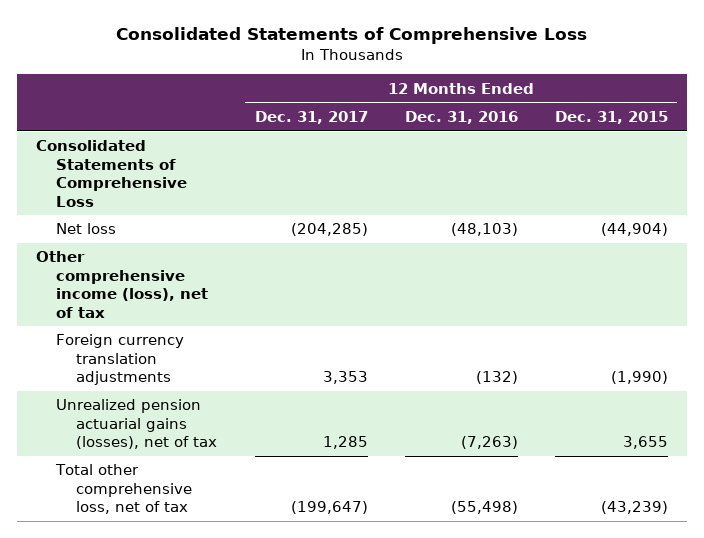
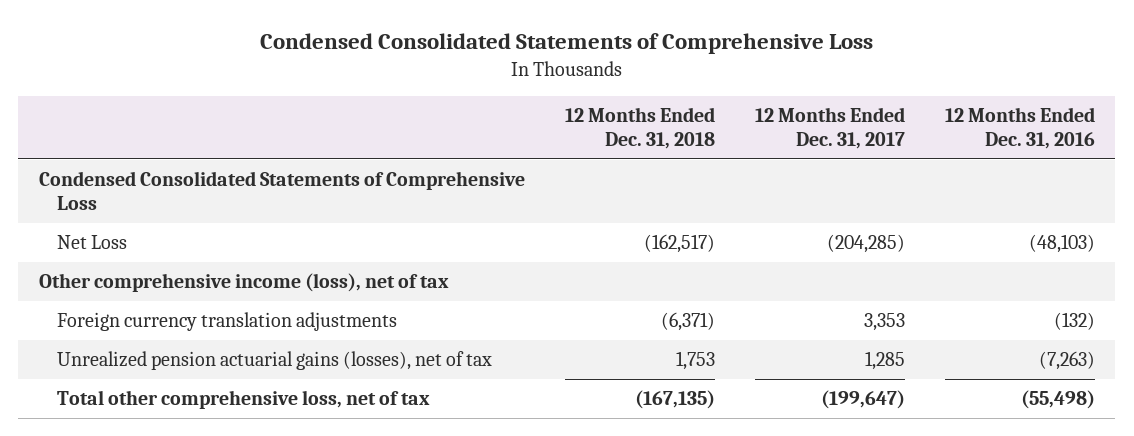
[116,26,588,44] Consolidated Statements of Comprehensive Loss -> [259,33,873,55] Condensed Consolidated Statements of Comprehensive Loss
[555,110,669,124] Dec. 31, 2015 -> none
none -> [564,107,715,149] 12 Months Ended Dec. 31, 2018
[36,140,188,207] Consolidated Statements of Comprehensive Loss -> [38,171,525,210] Condensed Consolidated Statements of Comprehensive Loss
[56,223,117,235] Net loss -> [57,235,128,250] Net Loss

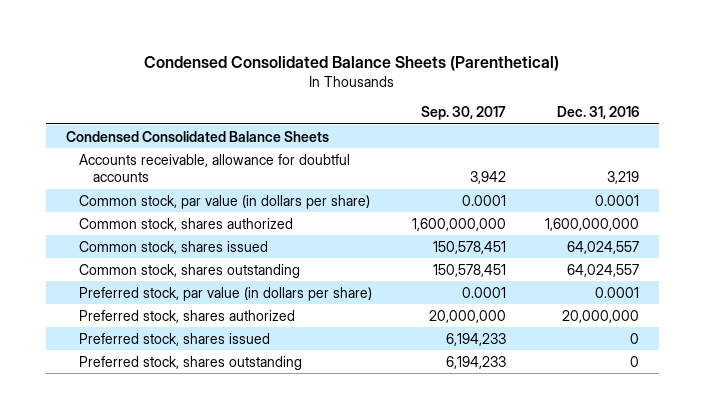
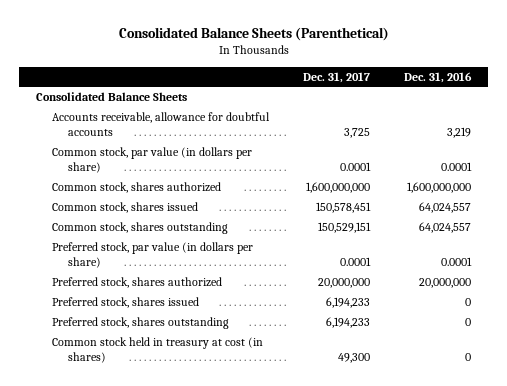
[144,55,560,71] Condensed Consolidated Balance Sheets (Parenthetical) -> [118,27,389,42] Consolidated Balance Sheets (Parenthetical)
[420,106,506,121] Sep. 30, 2017 -> none
none -> [303,71,371,83] Dec. 31, 2017
[65,130,329,142] Condensed Consolidated Balance Sheets -> [36,91,188,101] Consolidated Balance Sheets
none -> [52,336,264,364] Common stock held in treasury at cost (in shares)

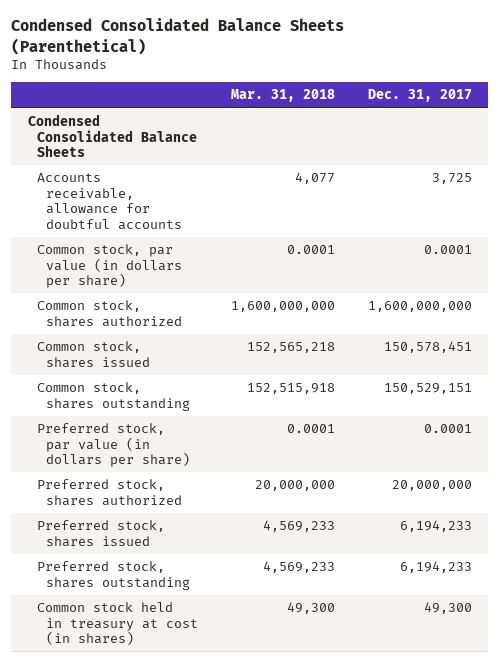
[118,27,389,42] Consolidated Balance Sheets (Parenthetical) -> [11,18,345,55] Condensed Consolidated Balance Sheets (Parenthetical)
[404,71,473,83] Dec. 31, 2016 -> none
none -> [230,89,335,103] Mar. 31, 2018
[36,91,188,101] Consolidated Balance Sheets -> [27,114,197,158] Condensed Consolidated Balance Sheets

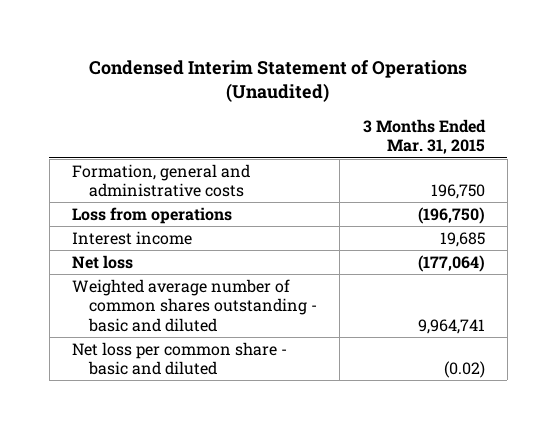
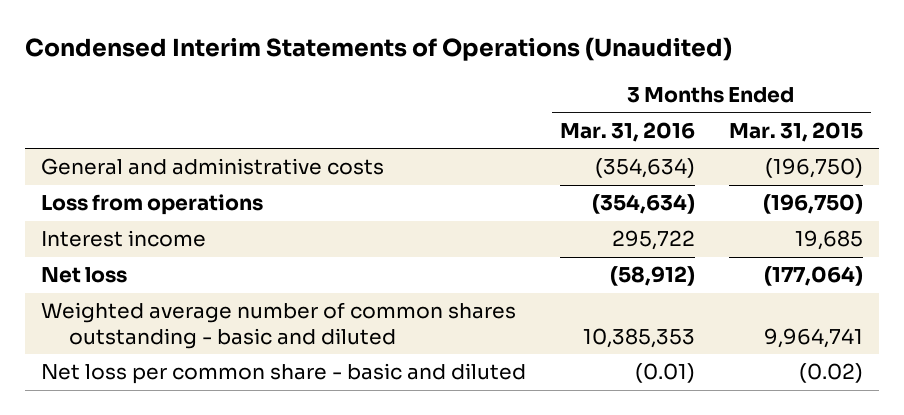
[89,59,468,103] Condensed Interim Statement of Operations (Unaudited) -> [24,37,732,62] Condensed Interim Statements of Operations (Unaudited)
none -> [559,121,695,142] Mar. 31, 2016
[72,163,251,198] Formation, general and administrative costs -> [41,158,385,176] General and administrative costs
[430,184,485,200] 196,750 -> [764,158,863,179] (196,750)

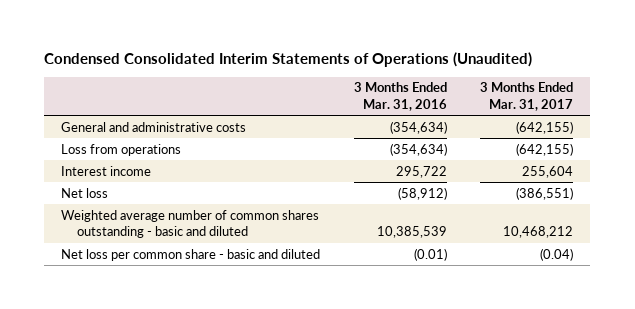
[24,37,732,62] Condensed Interim Statements of Operations (Unaudited) -> [44,52,533,68] Condensed Consolidated Interim Statements of Operations (Unaudited)
[728,121,863,142] Mar. 31, 2015 -> none
none -> [480,82,574,111] 3 Months Ended Mar. 31, 2017
[582,328,695,349] 10,385,353 -> [376,226,447,239] 10,385,539

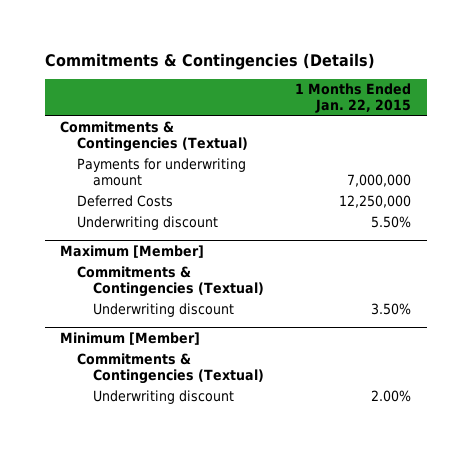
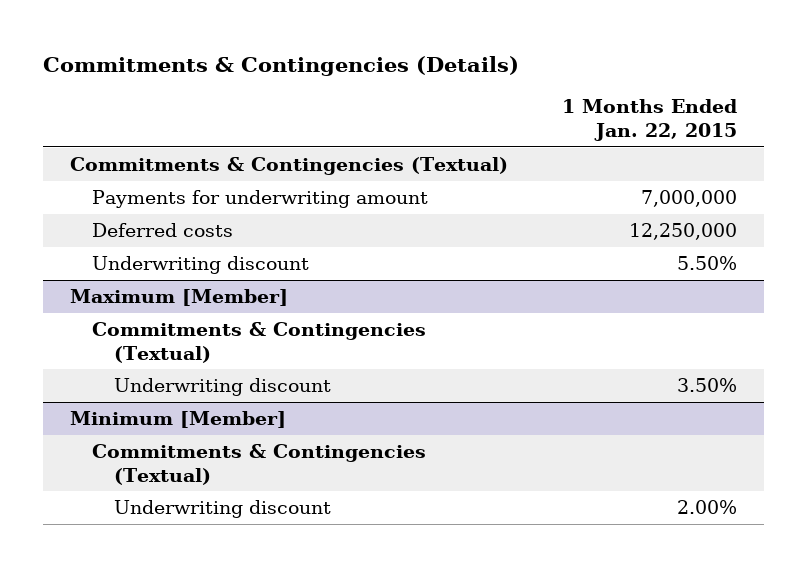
[76,195,173,208] Deferred Costs -> [92,223,234,238] Deferred costs

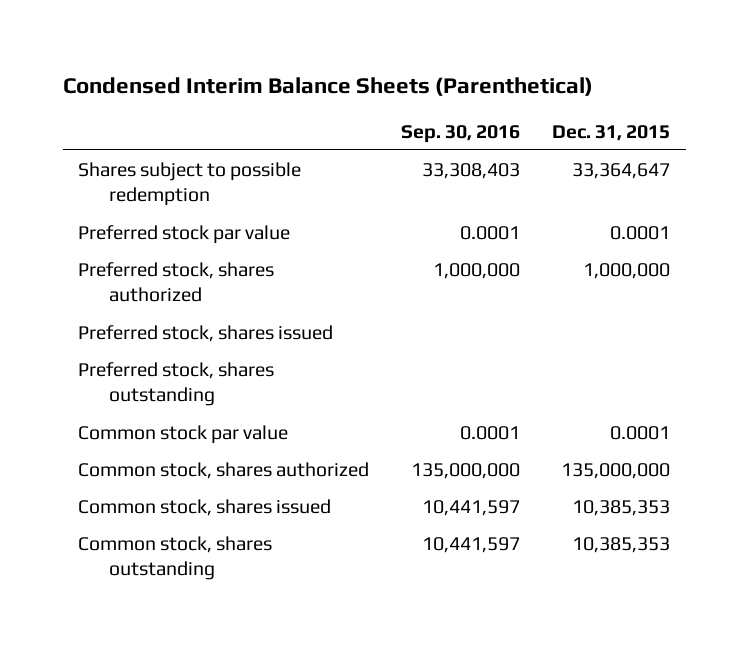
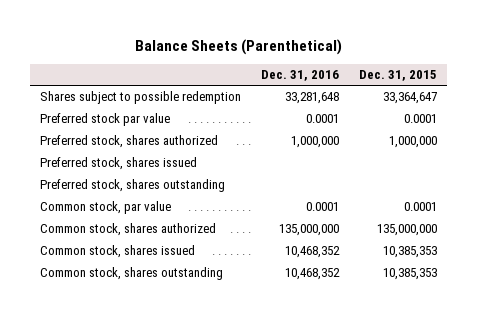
[62,77,593,97] Condensed Interim Balance Sheets (Parenthetical) -> [134,38,342,55] Balance Sheets (Parenthetical)
[401,124,521,143] Sep. 30, 2016 -> none
none -> [261,70,340,82] Dec. 31, 2016
[78,424,289,444] Common stock par value -> [40,201,172,215] Common stock, par value

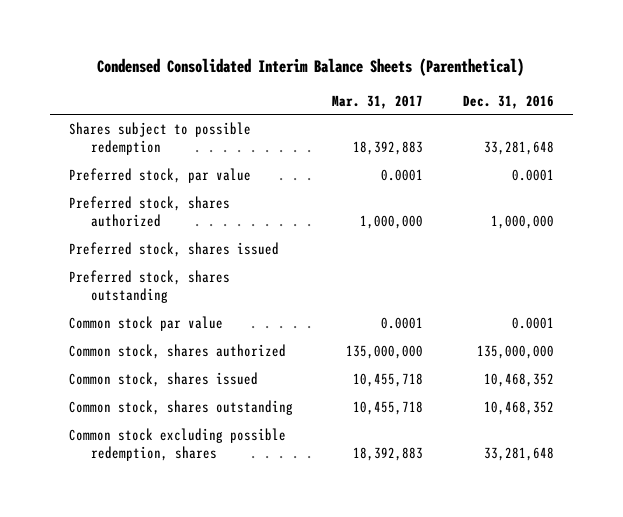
[134,38,342,55] Balance Sheets (Parenthetical) -> [97,58,525,77] Condensed Consolidated Interim Balance Sheets (Parenthetical)
[359,70,438,82] Dec. 31, 2015 -> none
none -> [332,94,424,109] Mar. 31, 2017
[40,113,171,127] Preferred stock par value -> [69,167,252,183] Preferred stock, par value
[40,201,172,215] Common stock, par value -> [69,315,224,331] Common stock par value
none -> [69,427,287,462] Common stock excluding possible redemption, shares

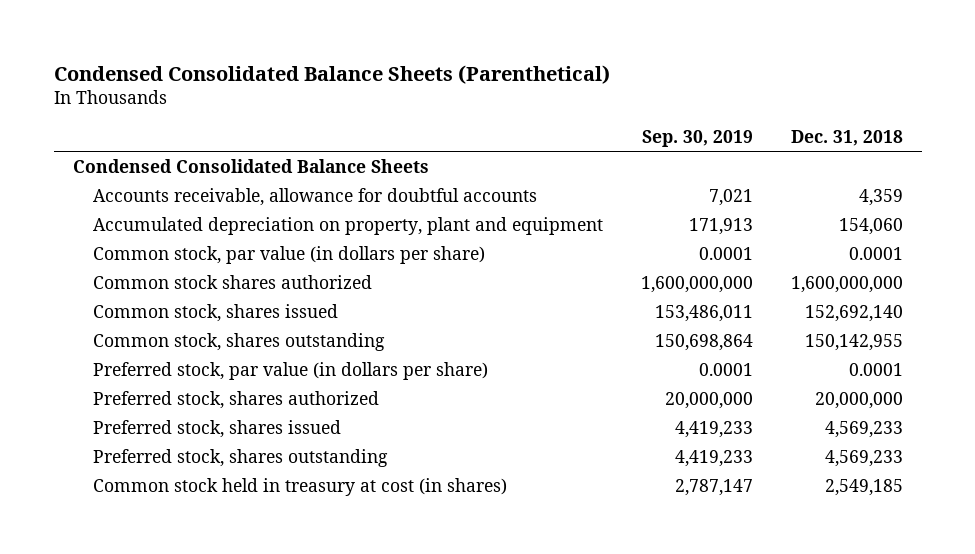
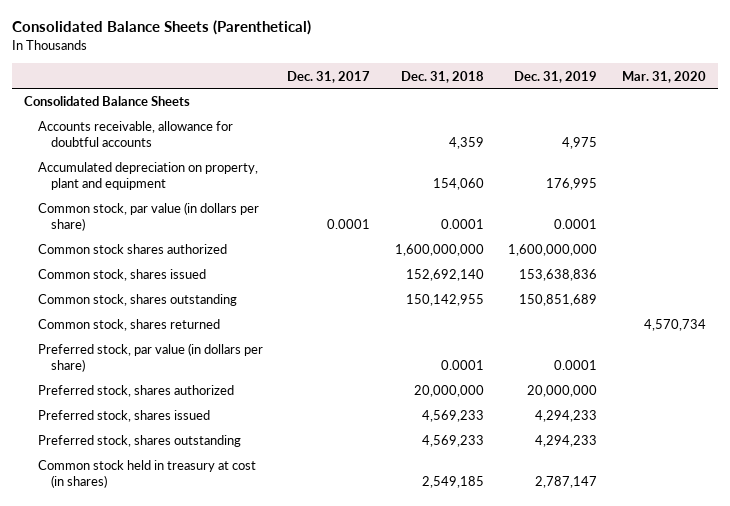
[53,64,610,84] Condensed Consolidated Balance Sheets (Parenthetical) -> [11,20,311,36] Consolidated Balance Sheets (Parenthetical)
[641,129,753,147] Sep. 30, 2019 -> none
none -> [287,70,371,83] Dec. 31, 2017
none -> [514,70,598,83] Dec. 31, 2019
none -> [621,70,706,83] Mar. 31, 2020
[72,158,429,173] Condensed Consolidated Balance Sheets -> [23,96,190,107] Consolidated Balance Sheets
none -> [37,319,220,332] Common stock, shares returned

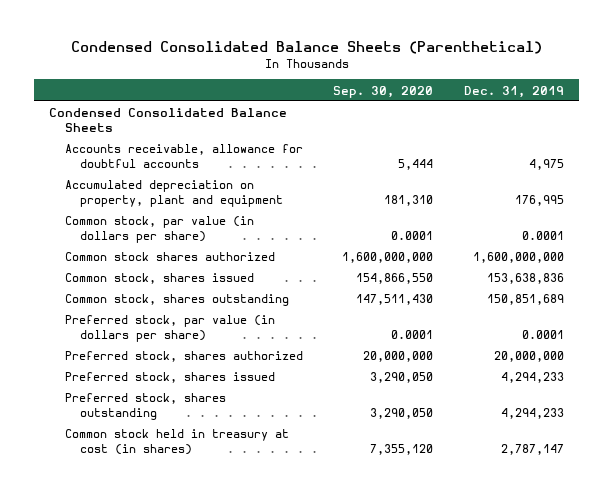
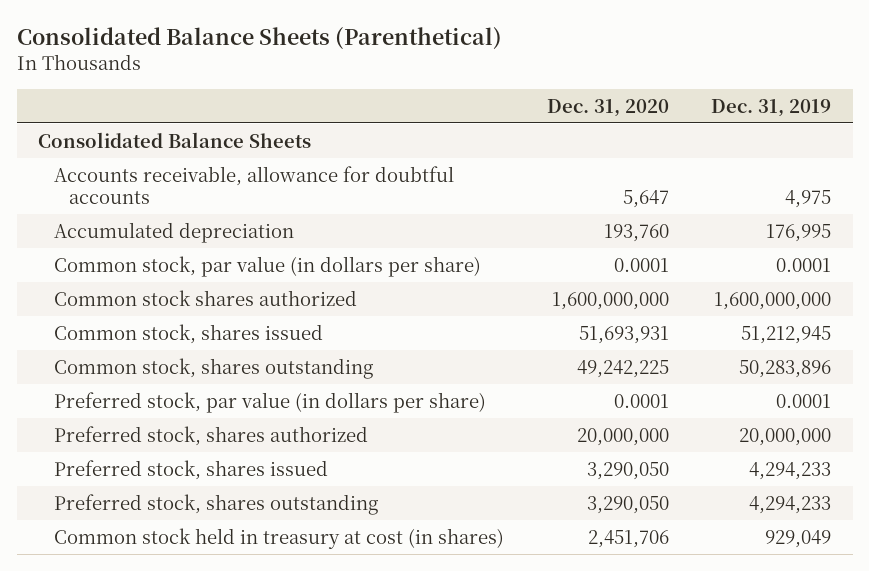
[70,41,542,55] Condensed Consolidated Balance Sheets (Parenthetical) -> [16,27,502,51] Consolidated Balance Sheets (Parenthetical)
[333,85,434,98] Sep. 30, 2020 -> none
none -> [546,98,669,117] Dec. 31, 2020
[49,108,288,133] Condensed Consolidated Balance Sheets -> [37,131,311,148] Consolidated Balance Sheets
[64,180,284,208] Accumulated depreciation on property, plant and equipment -> [53,221,294,243] Accumulated depreciation
[486,273,564,285] 153,638,836 -> [741,325,832,344] 51,212,945
[486,294,564,306] 150,851,689 -> [739,359,832,378] 50,283,896
[500,444,564,456] 2,787,147 -> [765,529,832,548] 929,049

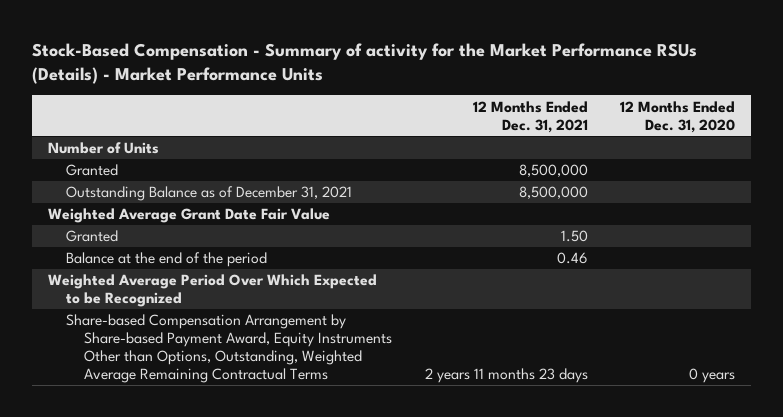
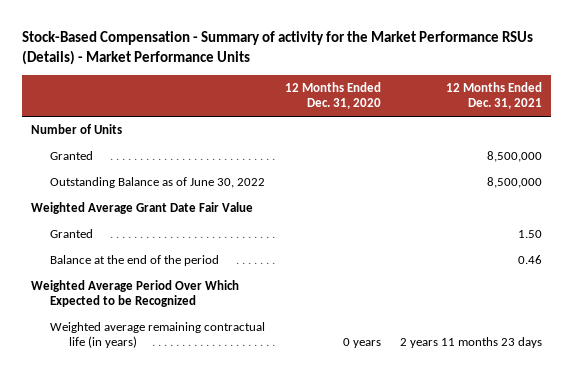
[66,186,353,202] Outstanding Balance as of December 31, 2021 -> [50,177,266,189] Outstanding Balance as of June 30, 2022
[66,314,392,383] Share-based Compensation Arrangement by Share-based Payment Award, Equity Instruments Other than Options, Outstanding, Weighted Average Remaining Contractual Terms -> [50,322,266,349] Weighted average remaining contractual life (in years)

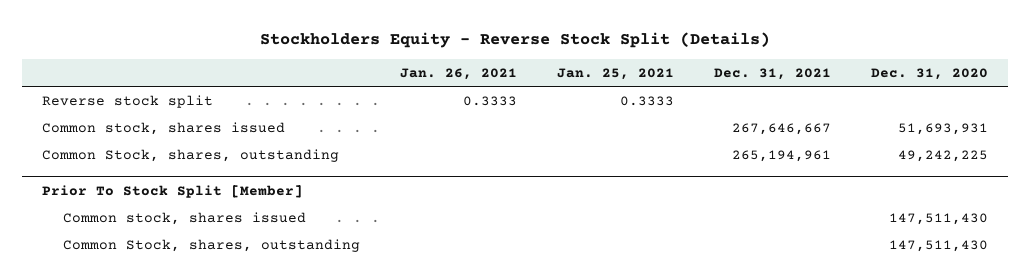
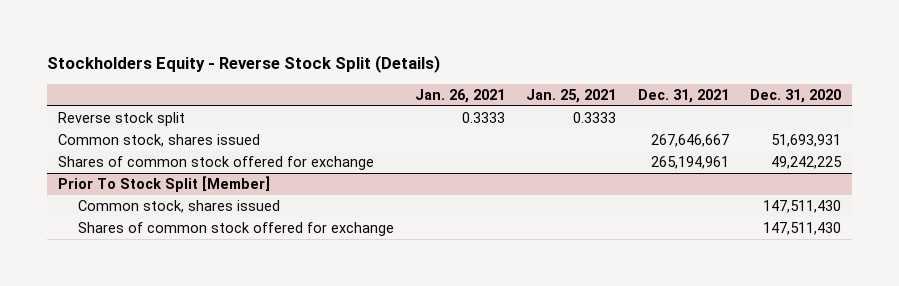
[41,148,339,162] Common Stock, shares, outstanding -> [57,156,374,171] Shares of common stock offered for exchange
[63,238,361,252] Common Stock, shares, outstanding -> [77,222,394,237] Shares of common stock offered for exchange

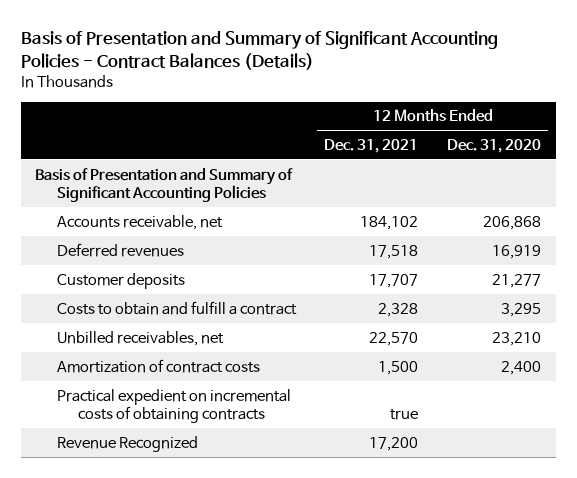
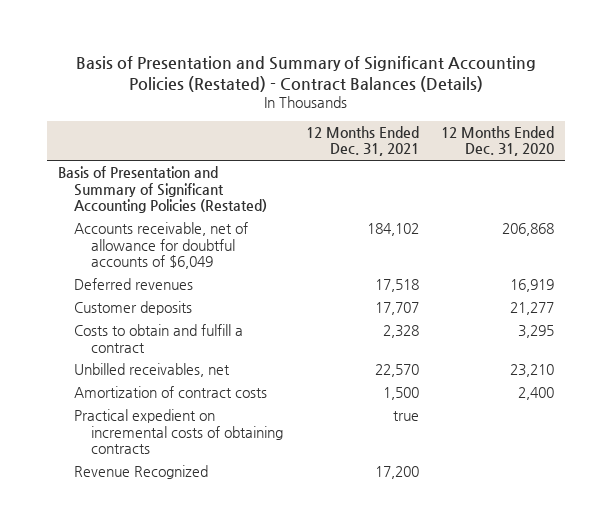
[21,31,499,70] Basis of Presentation and Summary of Significant Accounting Policies - Contract Balances (Details) -> [76,55,537,92] Basis of Presentation and Summary of Significant Accounting Policies (Restated) - Contract Balances (Details)
[35,167,294,202] Basis of Presentation and Summary of Significant Accounting Policies -> [57,166,268,213] Basis of Presentation and Summary of Significant Accounting Policies (Restated)
[56,214,223,230] Accounts receivable, net -> [74,222,249,269] Accounts receivable, net of allowance for doubtful accounts of $6,049

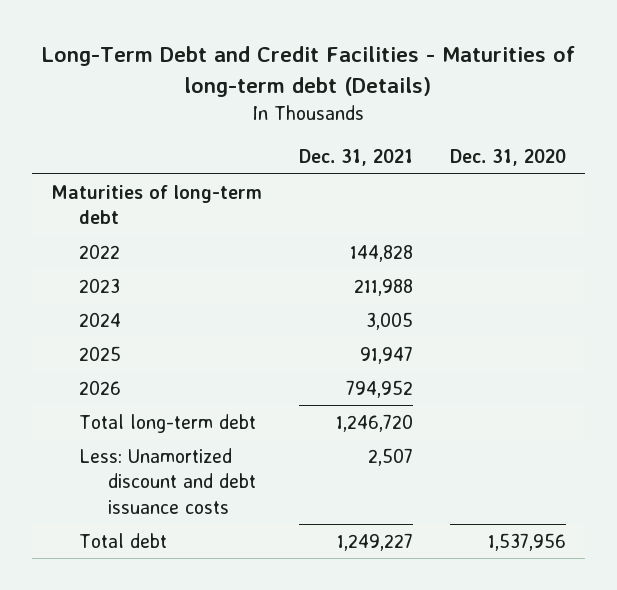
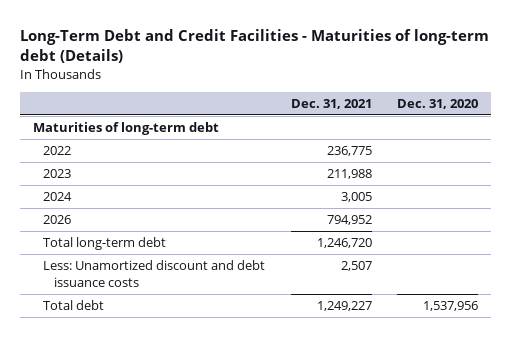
[349,244,413,262] 144,828 -> [326,146,372,157] 236,775
[79,345,122,361] 2025 -> none

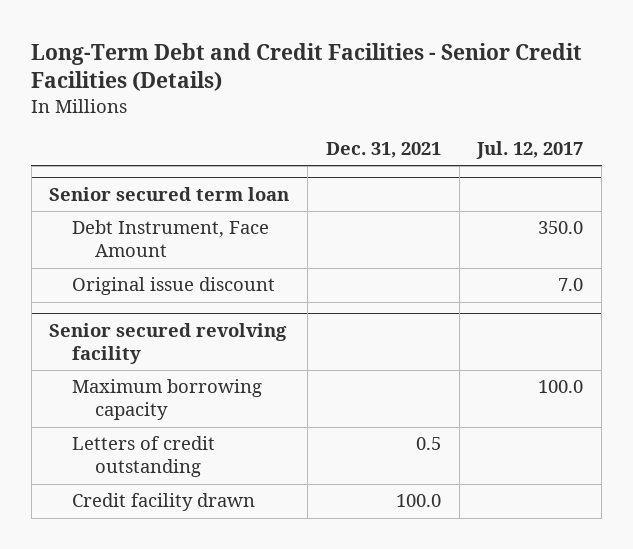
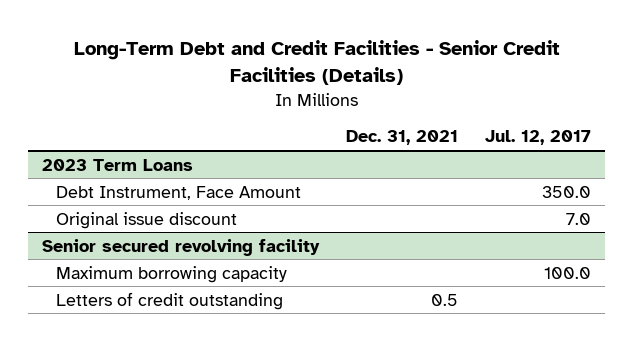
[49,186,290,201] Senior secured term loan -> [41,158,193,171] 2023 Term Loans
[72,493,256,512] Credit facility drawn -> none

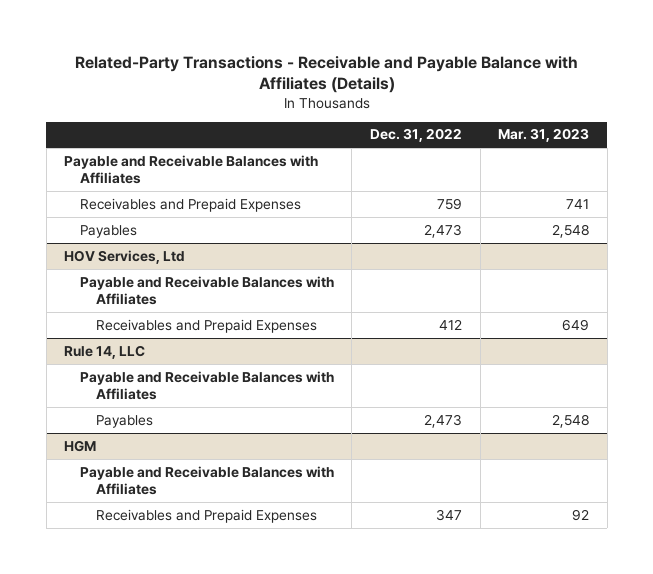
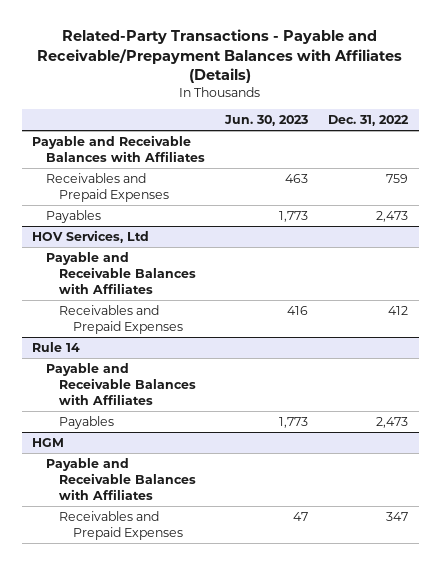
[74,55,578,94] Related-Party Transactions - Receivable and Payable Balance with Affiliates (Details) -> [37,29,403,84] Related-Party Transactions - Payable and Receivable/Prepayment Balances with Affiliates (Details)
[498,128,590,143] Mar. 31, 2023 -> none
none -> [224,115,309,127] Jun. 30, 2023
[64,344,146,359] Rule 14, LLC -> [32,341,81,352] Rule 14

